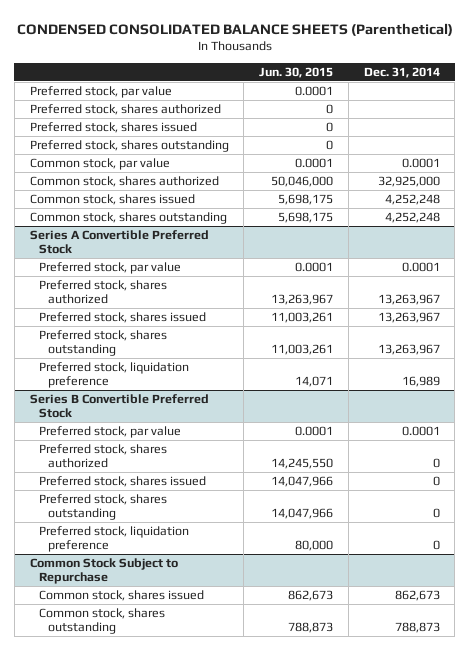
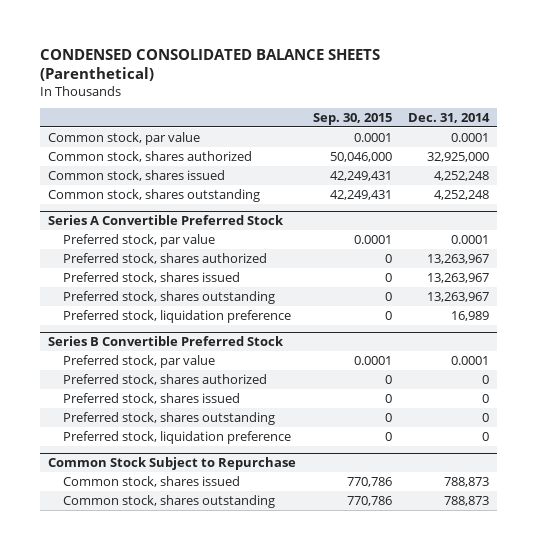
[259,66,334,78] Jun. 30, 2015 -> none
none -> [312,112,392,125] Sep. 30, 2015
[29,85,172,98] Preferred stock, par value -> none
[29,103,221,115] Preferred stock, shares authorized -> none
[29,121,197,133] Preferred stock, shares issued -> none
[29,139,229,152] Preferred stock, shares outstanding -> none
[394,589,440,601] 862,673 -> [443,476,489,487] 788,873

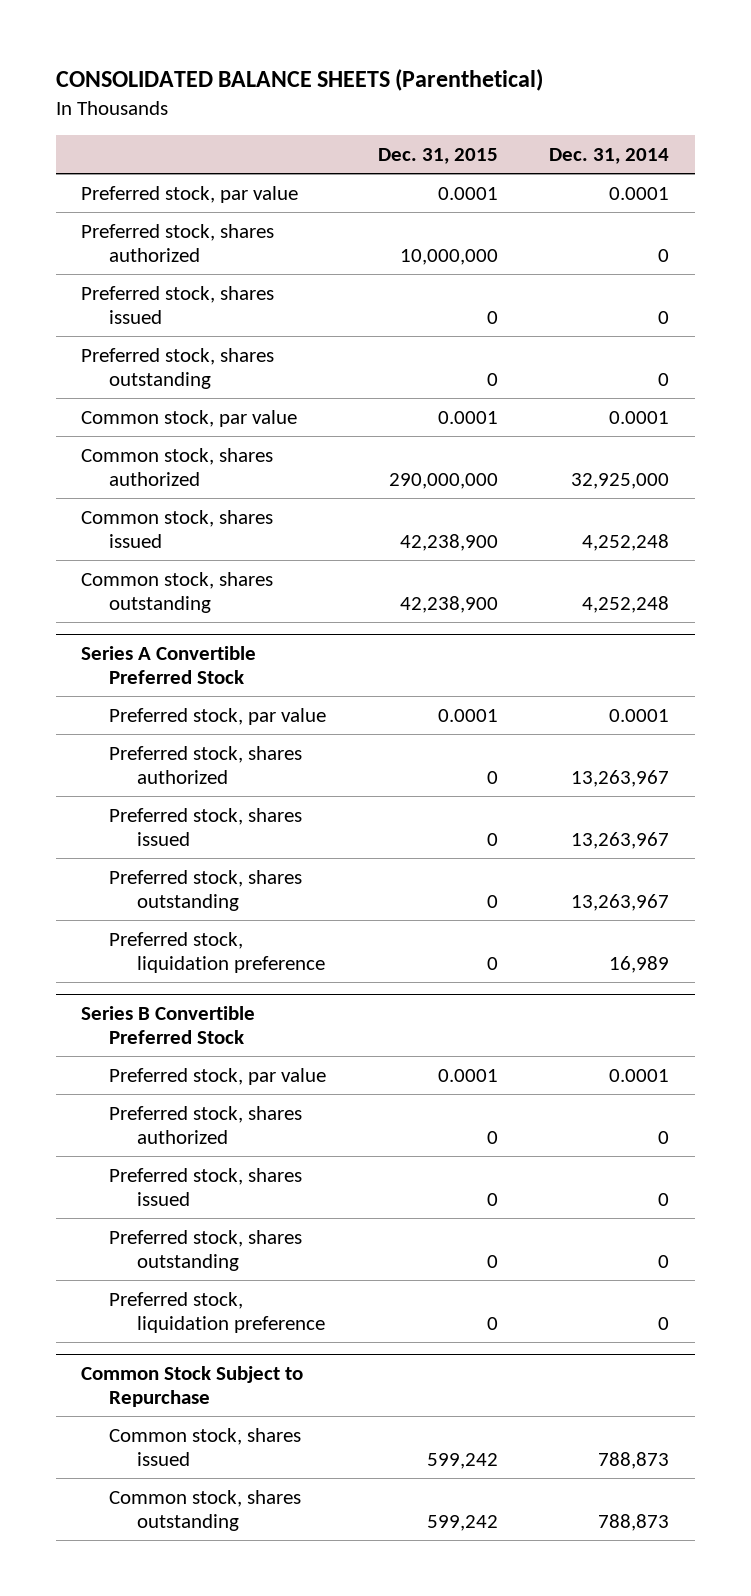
[40,48,381,81] CONDENSED CONSOLIDATED BALANCE SHEETS (Parenthetical) -> [55,69,543,92] CONSOLIDATED BALANCE SHEETS (Parenthetical)
[312,112,392,125] Sep. 30, 2015 -> none
none -> [377,147,498,164] Dec. 31, 2015
none -> [81,185,299,203] Preferred stock, par value
none -> [81,223,275,262] Preferred stock, shares authorized
none -> [81,285,275,324] Preferred stock, shares issued
none -> [81,347,275,389] Preferred stock, shares outstanding

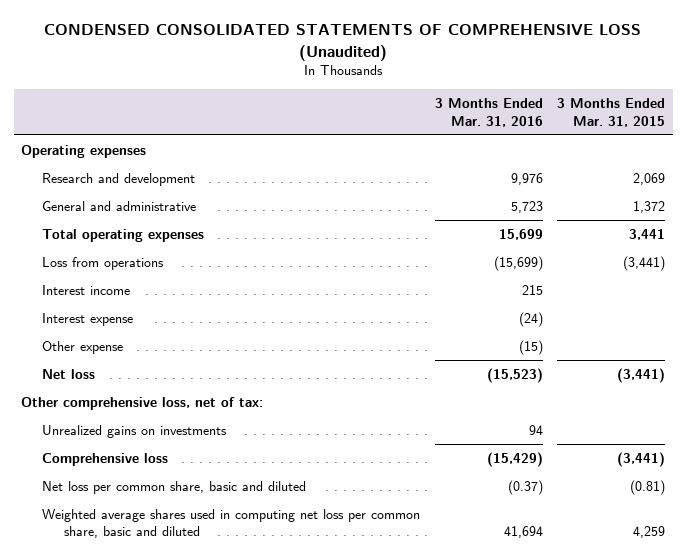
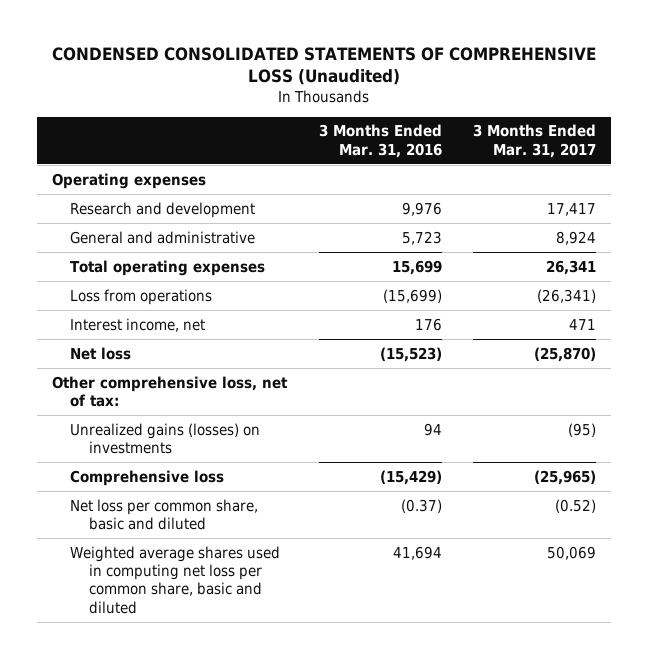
[557,97,666,127] 3 Months Ended Mar. 31, 2015 -> none
none -> [472,124,596,158] 3 Months Ended Mar. 31, 2017
[42,312,134,326] Interest expense -> none
[42,340,124,354] Other expense -> none
[42,284,131,295] Interest income -> [70,317,206,332] Interest income, net
[521,284,543,295] 215 -> [414,317,442,331] 176
[42,424,228,438] Unrealized gains on investments -> [70,422,261,455] Unrealized gains (losses) on investments

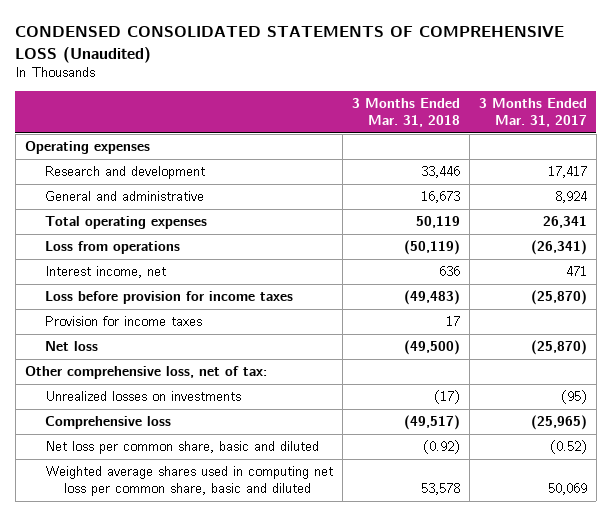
[318,124,442,158] 3 Months Ended Mar. 31, 2016 -> none
none -> [351,98,460,128] 3 Months Ended Mar. 31, 2018
none -> [44,291,293,305] Loss before provision for income taxes
none -> [44,316,202,327] Provision for income taxes
[70,422,261,455] Unrealized gains (losses) on investments -> [44,391,241,402] Unrealized losses on investments

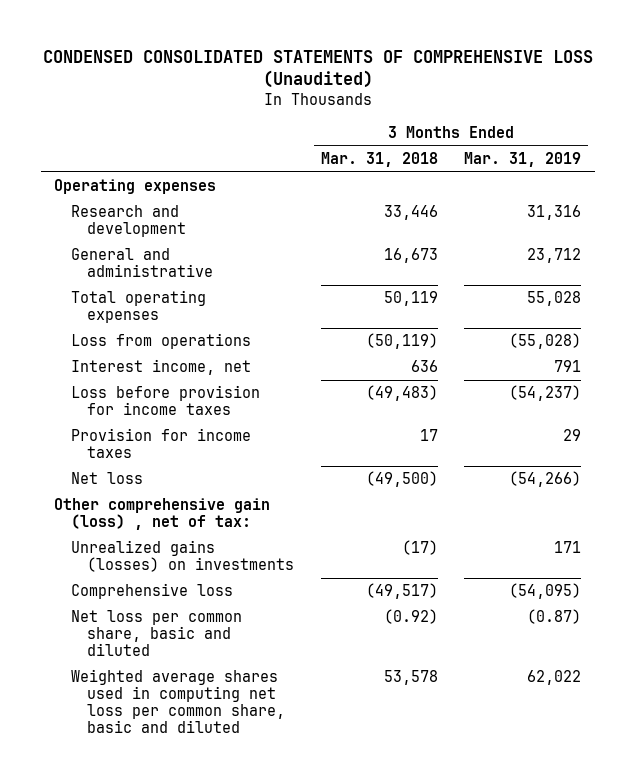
[478,98,587,128] 3 Months Ended Mar. 31, 2017 -> none
none -> [464,151,582,167] Mar. 31, 2019
[25,366,268,380] Other comprehensive loss, net of tax: -> [54,498,271,531] Other comprehensive gain (loss) , net of tax:
[44,391,241,402] Unrealized losses on investments -> [70,540,294,573] Unrealized gains (losses) on investments

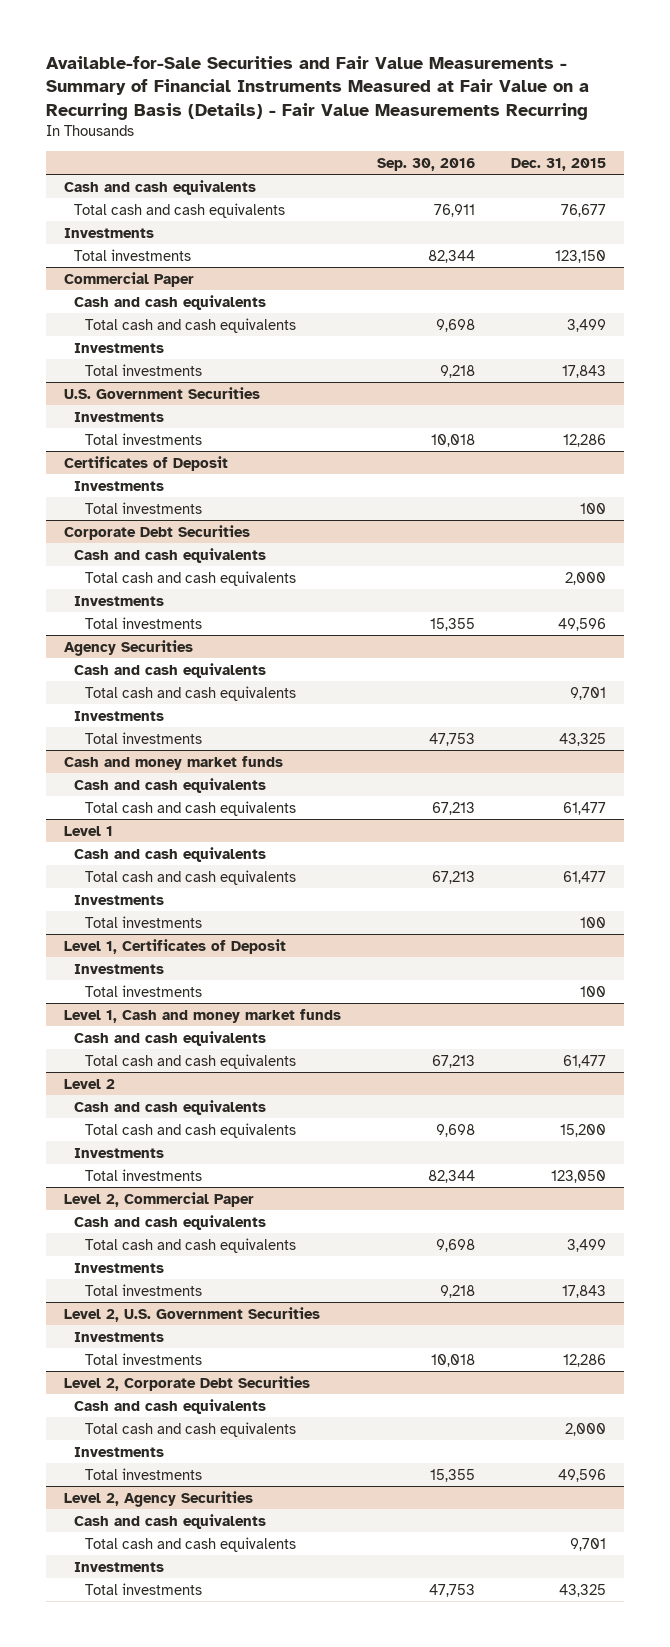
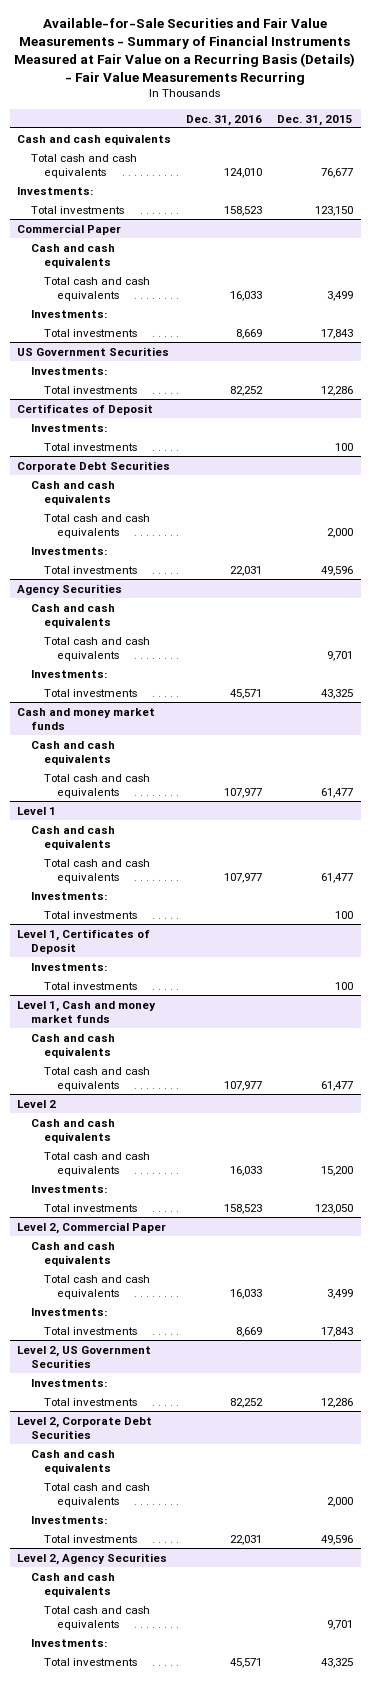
[376,157,475,171] Sep. 30, 2016 -> none
none -> [186,114,263,126] Dec. 31, 2016
[63,227,154,238] Investments -> [17,186,94,195] Investments:
[74,342,165,353] Investments -> [30,309,107,318] Investments:
[63,386,260,399] U.S. Government Securities -> [17,346,170,356] US Government Securities
[74,411,165,422] Investments -> [30,366,107,375] Investments:
[74,480,165,491] Investments -> [30,423,107,432] Investments:
[74,595,165,606] Investments -> [30,546,107,555] Investments:
[74,710,165,721] Investments -> [30,669,107,678] Investments:
[74,894,165,905] Investments -> [30,891,107,900] Investments:
[74,963,165,974] Investments -> [30,962,107,971] Investments:
[74,1147,165,1158] Investments -> [30,1184,107,1193] Investments:
[74,1262,165,1273] Investments -> [30,1307,107,1316] Investments:
[63,1306,320,1322] Level 2, U.S. Government Securities -> [17,1345,152,1368] Level 2, US Government Securities
[74,1331,165,1342] Investments -> [30,1378,107,1387] Investments:
[74,1446,165,1457] Investments -> [30,1515,107,1524] Investments:
[74,1561,165,1572] Investments -> [30,1638,107,1647] Investments:

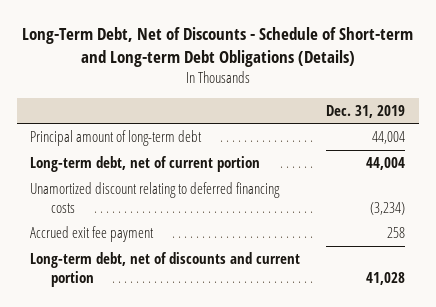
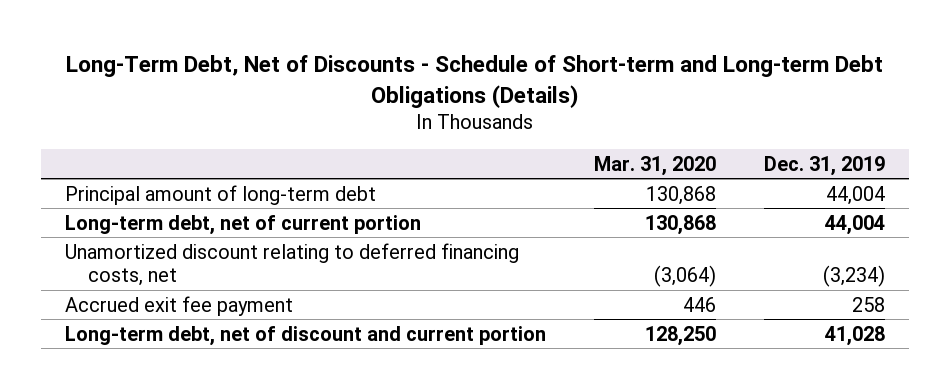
none -> [594,155,717,176] Mar. 31, 2020
[30,181,281,213] Unamortized discount relating to deferred financing costs -> [65,242,520,286] Unamortized discount relating to deferred financing costs, net
[30,251,301,287] Long-term debt, net of discounts and current portion -> [65,325,547,346] Long-term debt, net of discount and current portion

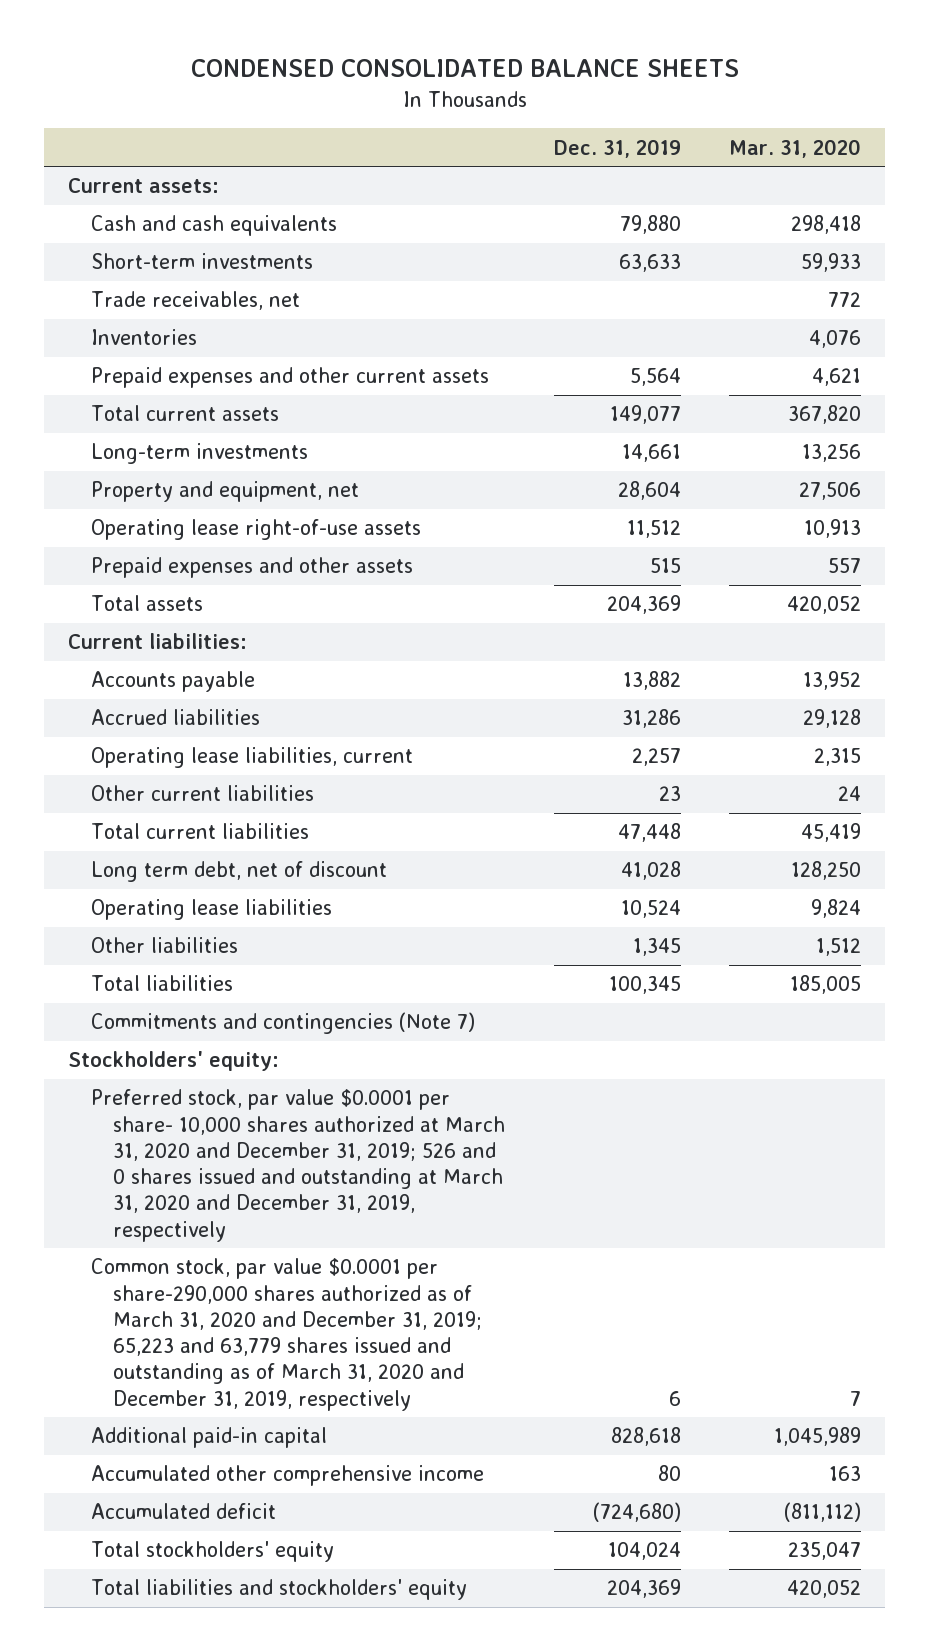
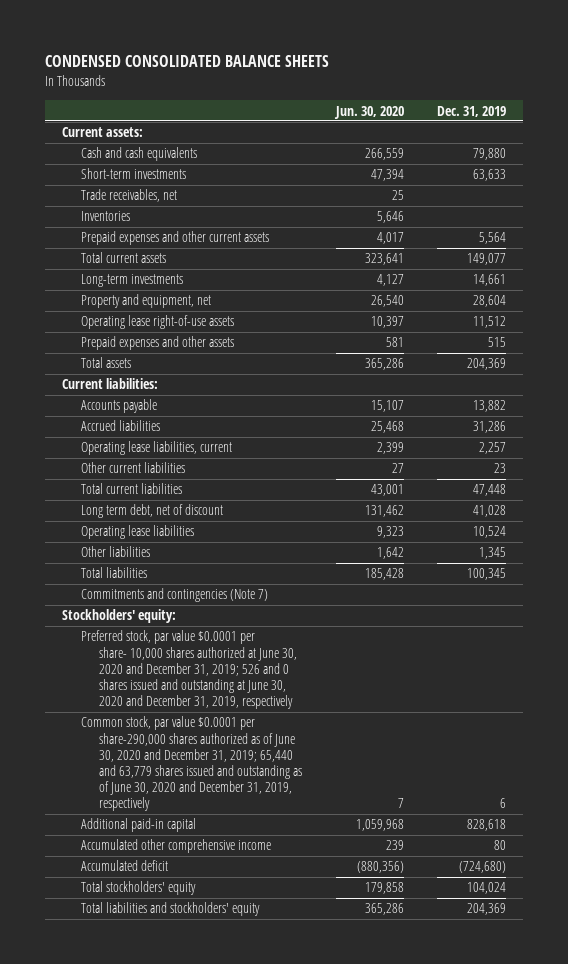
[729,138,862,158] Mar. 31, 2020 -> none
none -> [333,105,404,119] Jun. 30, 2020
[90,1089,505,1242] Preferred stock, par value $0.0001 per share- 10,000 shares authorized at March 31, 2020 and December 31, 2019; 526 and 0 shares issued and outstanding at March 31, 2020 and December 31, 2019, respectively -> [80,630,298,710] Preferred stock, par value $0.0001 per share- 10,000 shares authorized at June 30, 2020 and December 31, 2019; 526 and 0 shares issued and outstanding at June 30, 2020 and December 31, 2019, respectively
[90,1258,482,1411] Common stock, par value $0.0001 per share-290,000 shares authorized as of March 31, 2020 and December 31, 2019; 65,223 and 63,779 shares issued and outstanding as of March 31, 2020 and December 31, 2019, respectively -> [80,716,303,812] Common stock, par value $0.0001 per share-290,000 shares authorized as of June 30, 2020 and December 31, 2019; 65,440 and 63,779 shares issued and outstanding as of June 30, 2020 and December 31, 2019, respectively

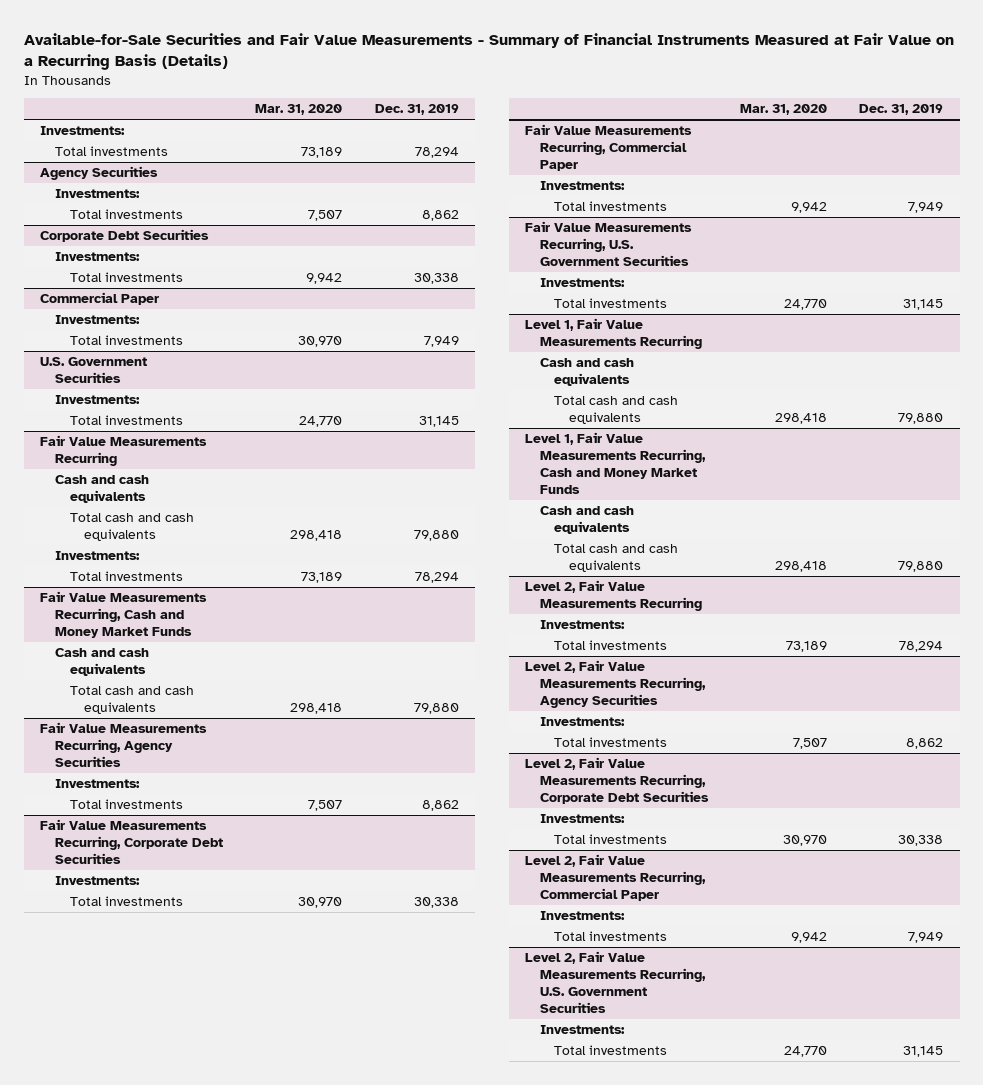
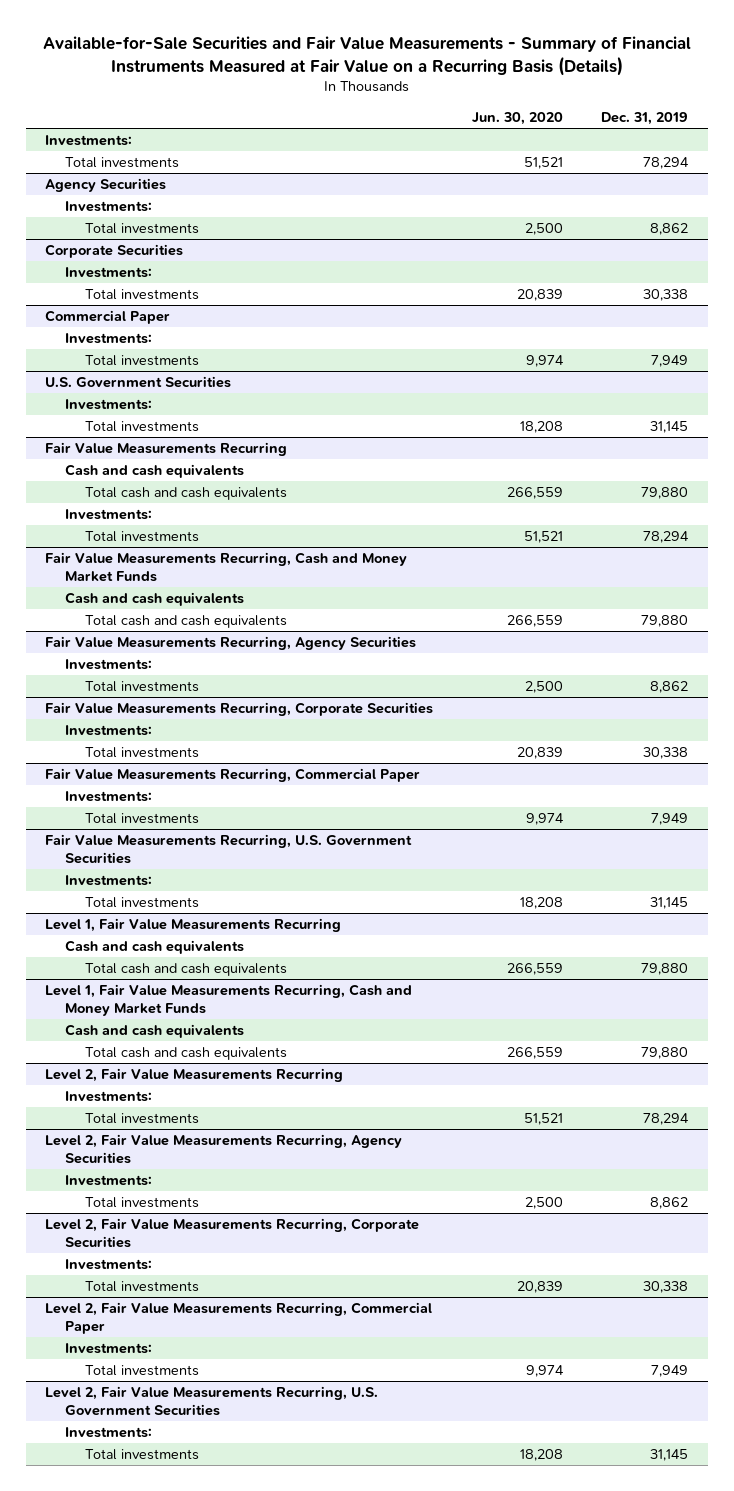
[255,104,343,116] Mar. 31, 2020 -> none
none -> [471,112,563,126] Jun. 30, 2020
[40,229,210,243] Corporate Debt Securities -> [45,244,184,259] Corporate Securities
[40,819,223,865] Fair Value Measurements Recurring, Corporate Debt Securities -> [45,702,434,717] Fair Value Measurements Recurring, Corporate Securities
[524,757,709,805] Level 2, Fair Value Measurements Recurring, Corporate Debt Securities -> [45,1218,420,1249] Level 2, Fair Value Measurements Recurring, Corporate Securities

